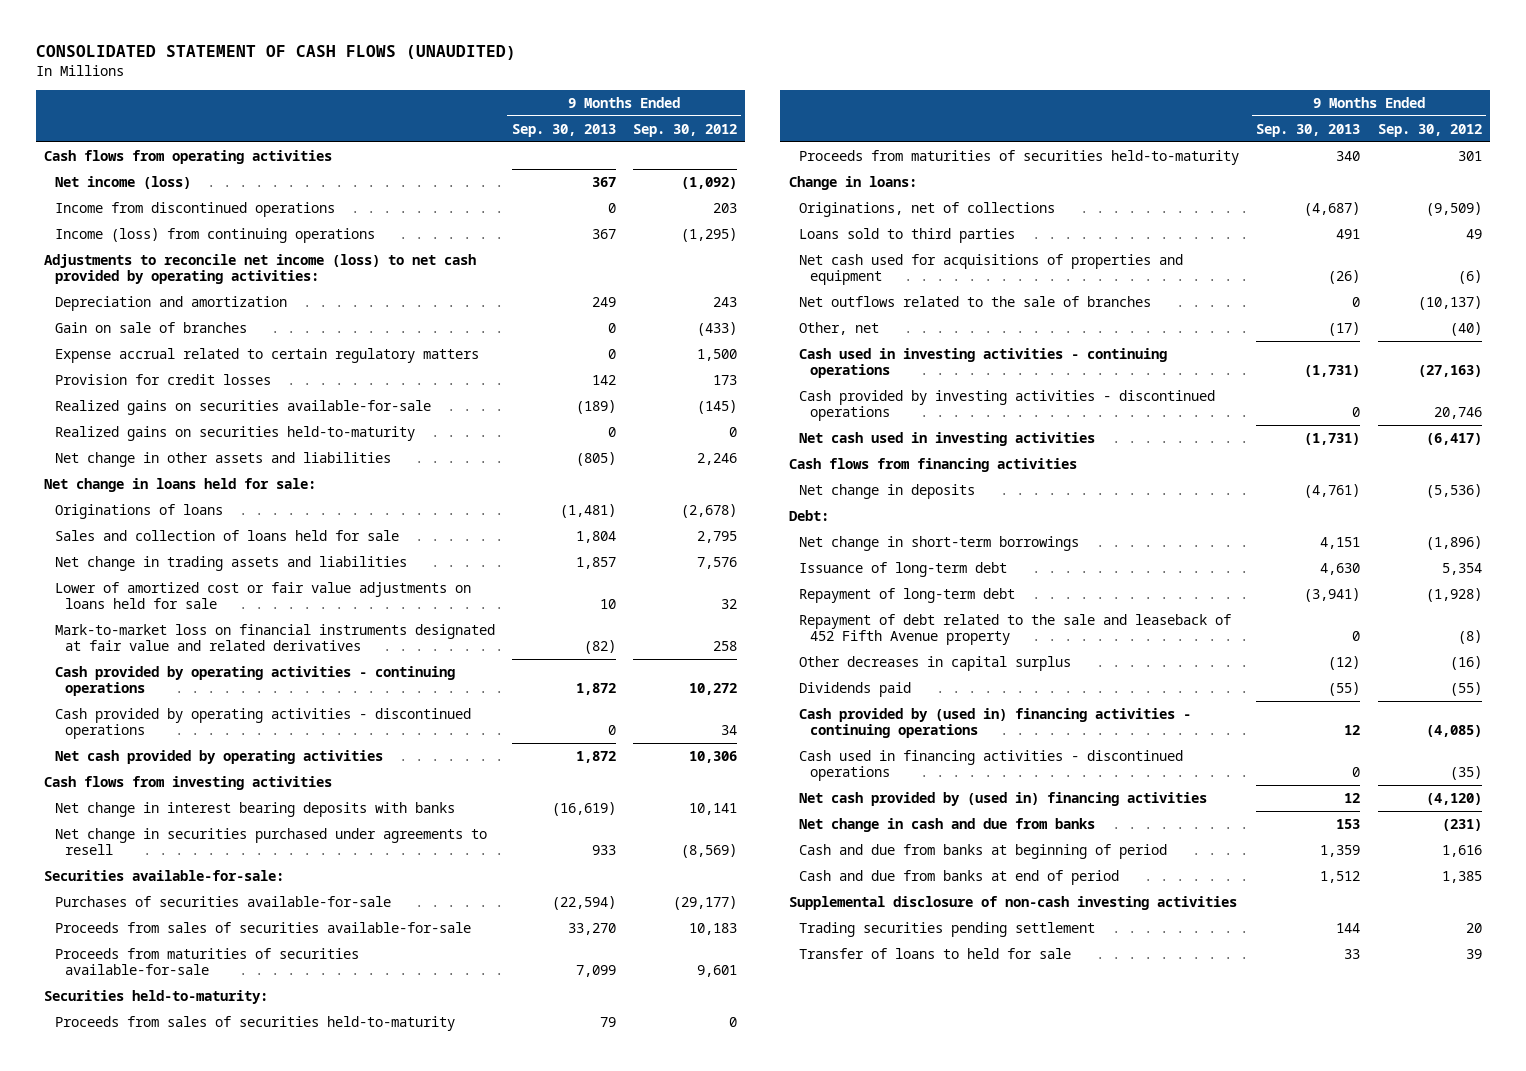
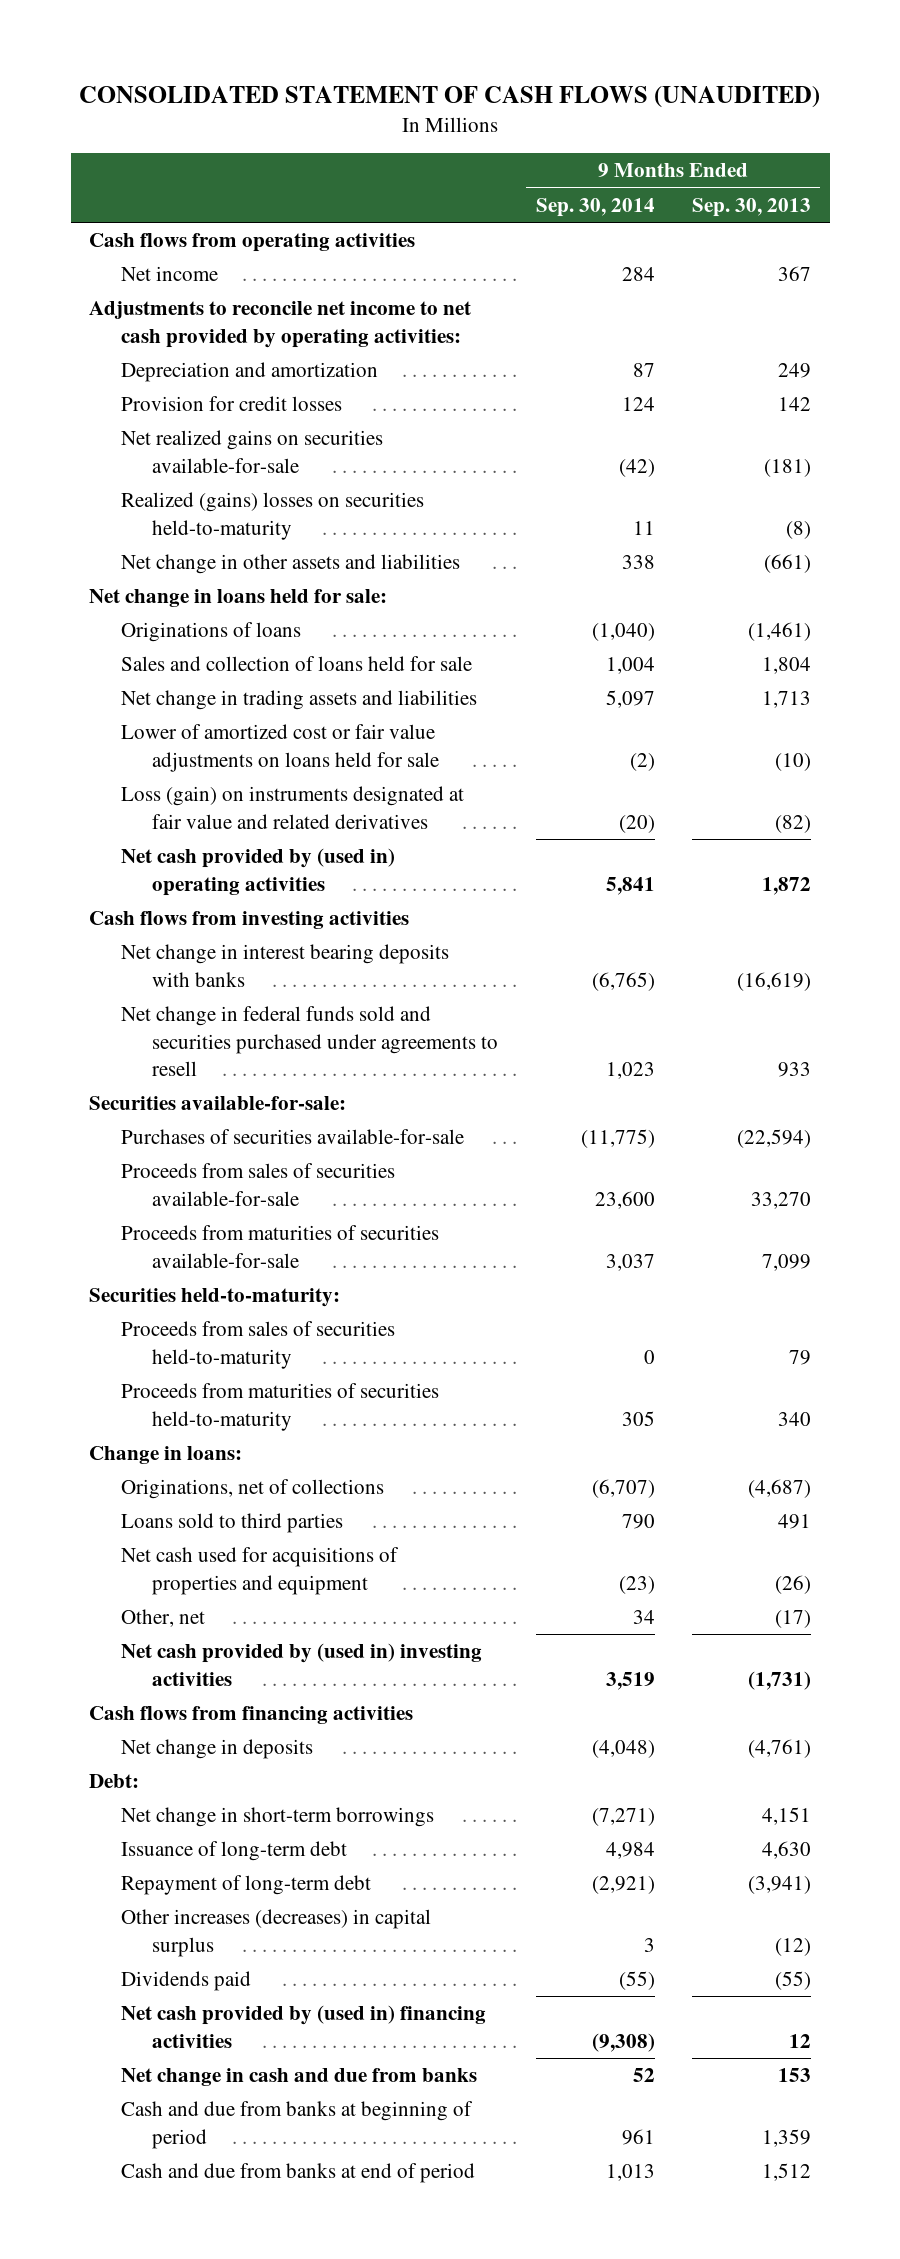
[632,123,737,137] Sep. 30, 2012 -> none
none -> [535,197,655,217] Sep. 30, 2014
[54,202,335,218] Income from discontinued operations -> none
[54,228,375,244] Income (loss) from continuing operations -> none
[54,176,191,190] Net income (loss) -> [120,266,218,282] Net income
[44,254,477,285] Adjustments to reconcile net income (loss) to net cash provided by operating activities: -> [89,301,472,348] Adjustments to reconcile net income to net cash provided by operating activities:
[54,322,247,334] Gain on sale of branches -> none
[54,348,479,364] Expense accrual related to certain regulatory matters -> none
[54,400,431,416] Realized gains on securities available-for-sale -> [120,430,383,473] Net realized gains on securities available-for-sale
[575,400,616,415] (189) -> [763,458,811,477] (181)
[54,426,415,442] Realized gains on securities held-to-maturity -> [120,492,424,540] Realized (gains) losses on securities held-to-maturity
[607,427,616,438] 0 -> [785,520,811,539] (8)
[575,452,616,467] (805) -> [763,554,811,574] (661)
[559,504,616,519] (1,481) -> [747,622,811,642] (1,461)
[54,666,455,697] Cash provided by operating activities - continuing operations -> none
[54,708,471,740] Cash provided by operating activities - discontinued operations -> none
[575,557,616,570] 1,857 -> [761,691,811,709] 1,713
[599,599,616,610] 10 -> [774,752,811,771] (10)
[54,624,495,652] Mark-to-market loss on financial instruments designated at fair value and related derivatives -> [120,786,464,829] Loss (gain) on instruments designated at fair value and related derivatives
[54,750,383,765] Net cash provided by operating activities -> [120,848,395,896] Net cash provided by (used in) operating activities
[54,828,487,856] Net change in securities purchased under agreements to resell -> [120,1006,499,1076] Net change in federal funds sold and securities purchased under agreements to resell
[799,296,1152,308] Net outflows related to the sale of branches -> none
[799,348,1168,379] Cash used in investing activities - continuing operations -> none
[799,390,1216,422] Cash provided by investing activities - discontinued operations -> none
[799,432,1096,447] Net cash used in investing activities -> [120,1643,482,1686] Net cash provided by (used in) investing activities
[799,614,1232,646] Repayment of debt related to the sale and leaseback of 452 Fifth Avenue property -> none
[799,656,1072,672] Other decreases in capital surplus -> [120,1909,431,1957] Other increases (decreases) in capital surplus
[799,708,1192,739] Cash provided by (used in) financing activities - continuing operations -> none
[799,750,1184,782] Cash used in financing activities - discontinued operations -> none
[788,896,1237,911] Supplemental disclosure of non-cash investing activities -> none
[799,922,1096,938] Trading securities pending settlement -> none
[799,948,1072,960] Transfer of loans to held for sale -> none

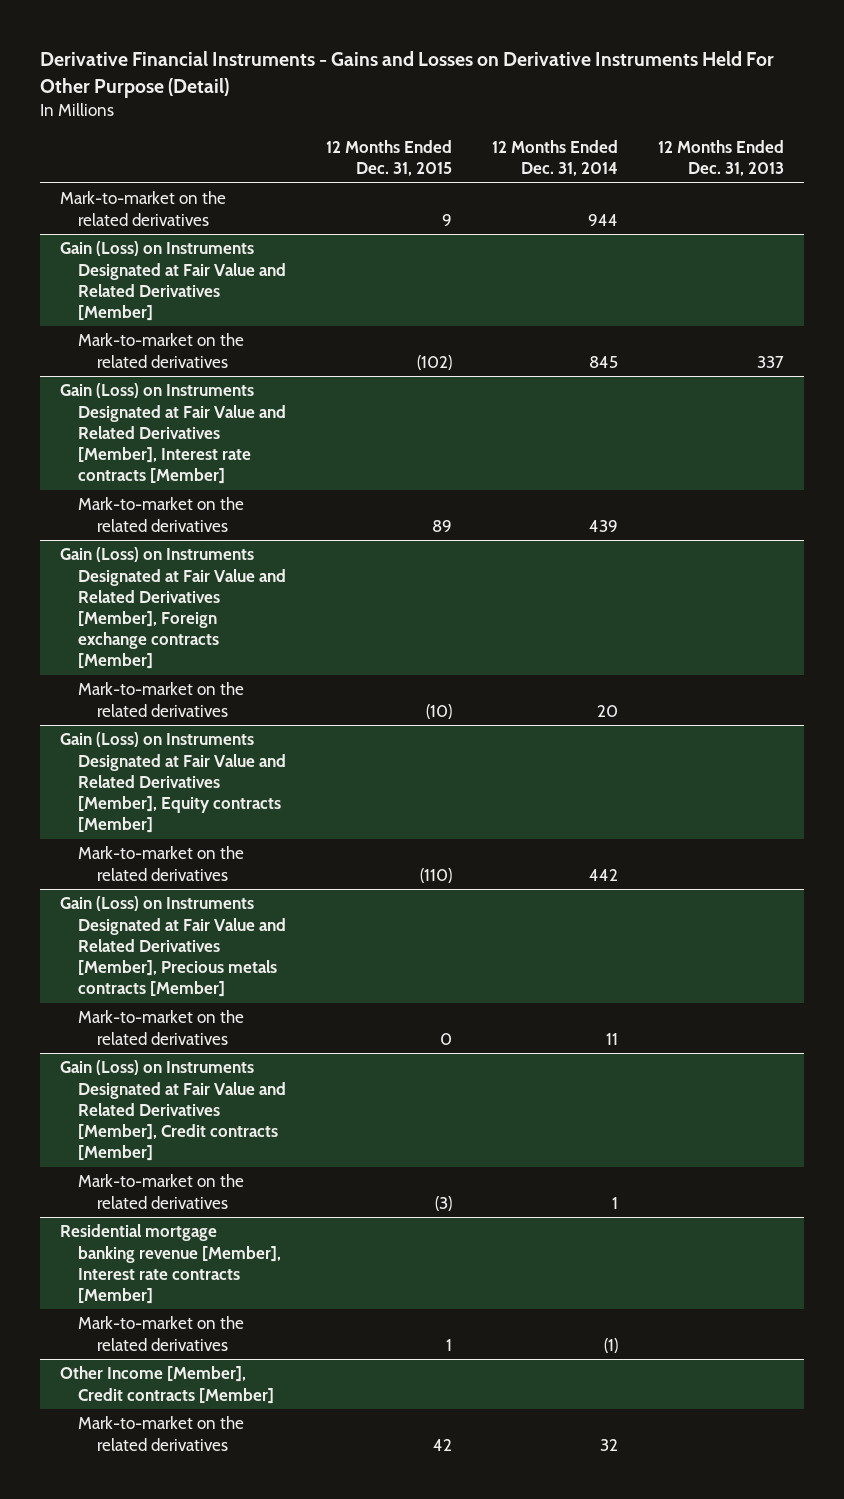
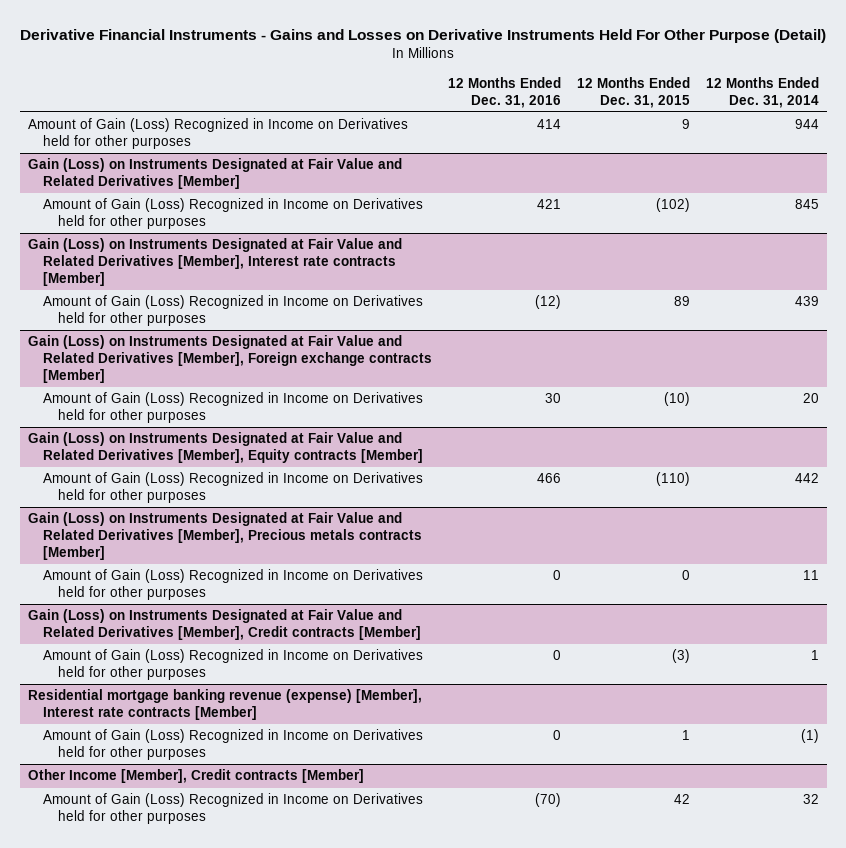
[658,140,785,177] 12 Months Ended Dec. 31, 2013 -> none
none -> [447,76,561,108] 12 Months Ended Dec. 31, 2016
[59,191,226,226] Mark-to-market on the related derivatives -> [27,118,408,150] Amount of Gain (Loss) Recognized in Income on Derivatives held for other purposes
[78,333,245,368] Mark-to-market on the related derivatives -> [42,198,423,230] Amount of Gain (Loss) Recognized in Income on Derivatives held for other purposes
[78,497,245,532] Mark-to-market on the related derivatives -> [42,295,423,327] Amount of Gain (Loss) Recognized in Income on Derivatives held for other purposes
[78,682,245,717] Mark-to-market on the related derivatives -> [42,392,423,424] Amount of Gain (Loss) Recognized in Income on Derivatives held for other purposes
[78,846,245,881] Mark-to-market on the related derivatives -> [42,472,423,504] Amount of Gain (Loss) Recognized in Income on Derivatives held for other purposes
[78,1010,245,1045] Mark-to-market on the related derivatives -> [42,569,423,601] Amount of Gain (Loss) Recognized in Income on Derivatives held for other purposes
[78,1174,245,1209] Mark-to-market on the related derivatives -> [42,649,423,681] Amount of Gain (Loss) Recognized in Income on Derivatives held for other purposes
[59,1224,282,1305] Residential mortgage banking revenue [Member], Interest rate contracts [Member] -> [27,689,422,721] Residential mortgage banking revenue (expense) [Member], Interest rate contracts [Member]
[78,1316,245,1351] Mark-to-market on the related derivatives -> [42,729,423,761] Amount of Gain (Loss) Recognized in Income on Derivatives held for other purposes
[78,1416,245,1451] Mark-to-market on the related derivatives -> [42,793,423,825] Amount of Gain (Loss) Recognized in Income on Derivatives held for other purposes

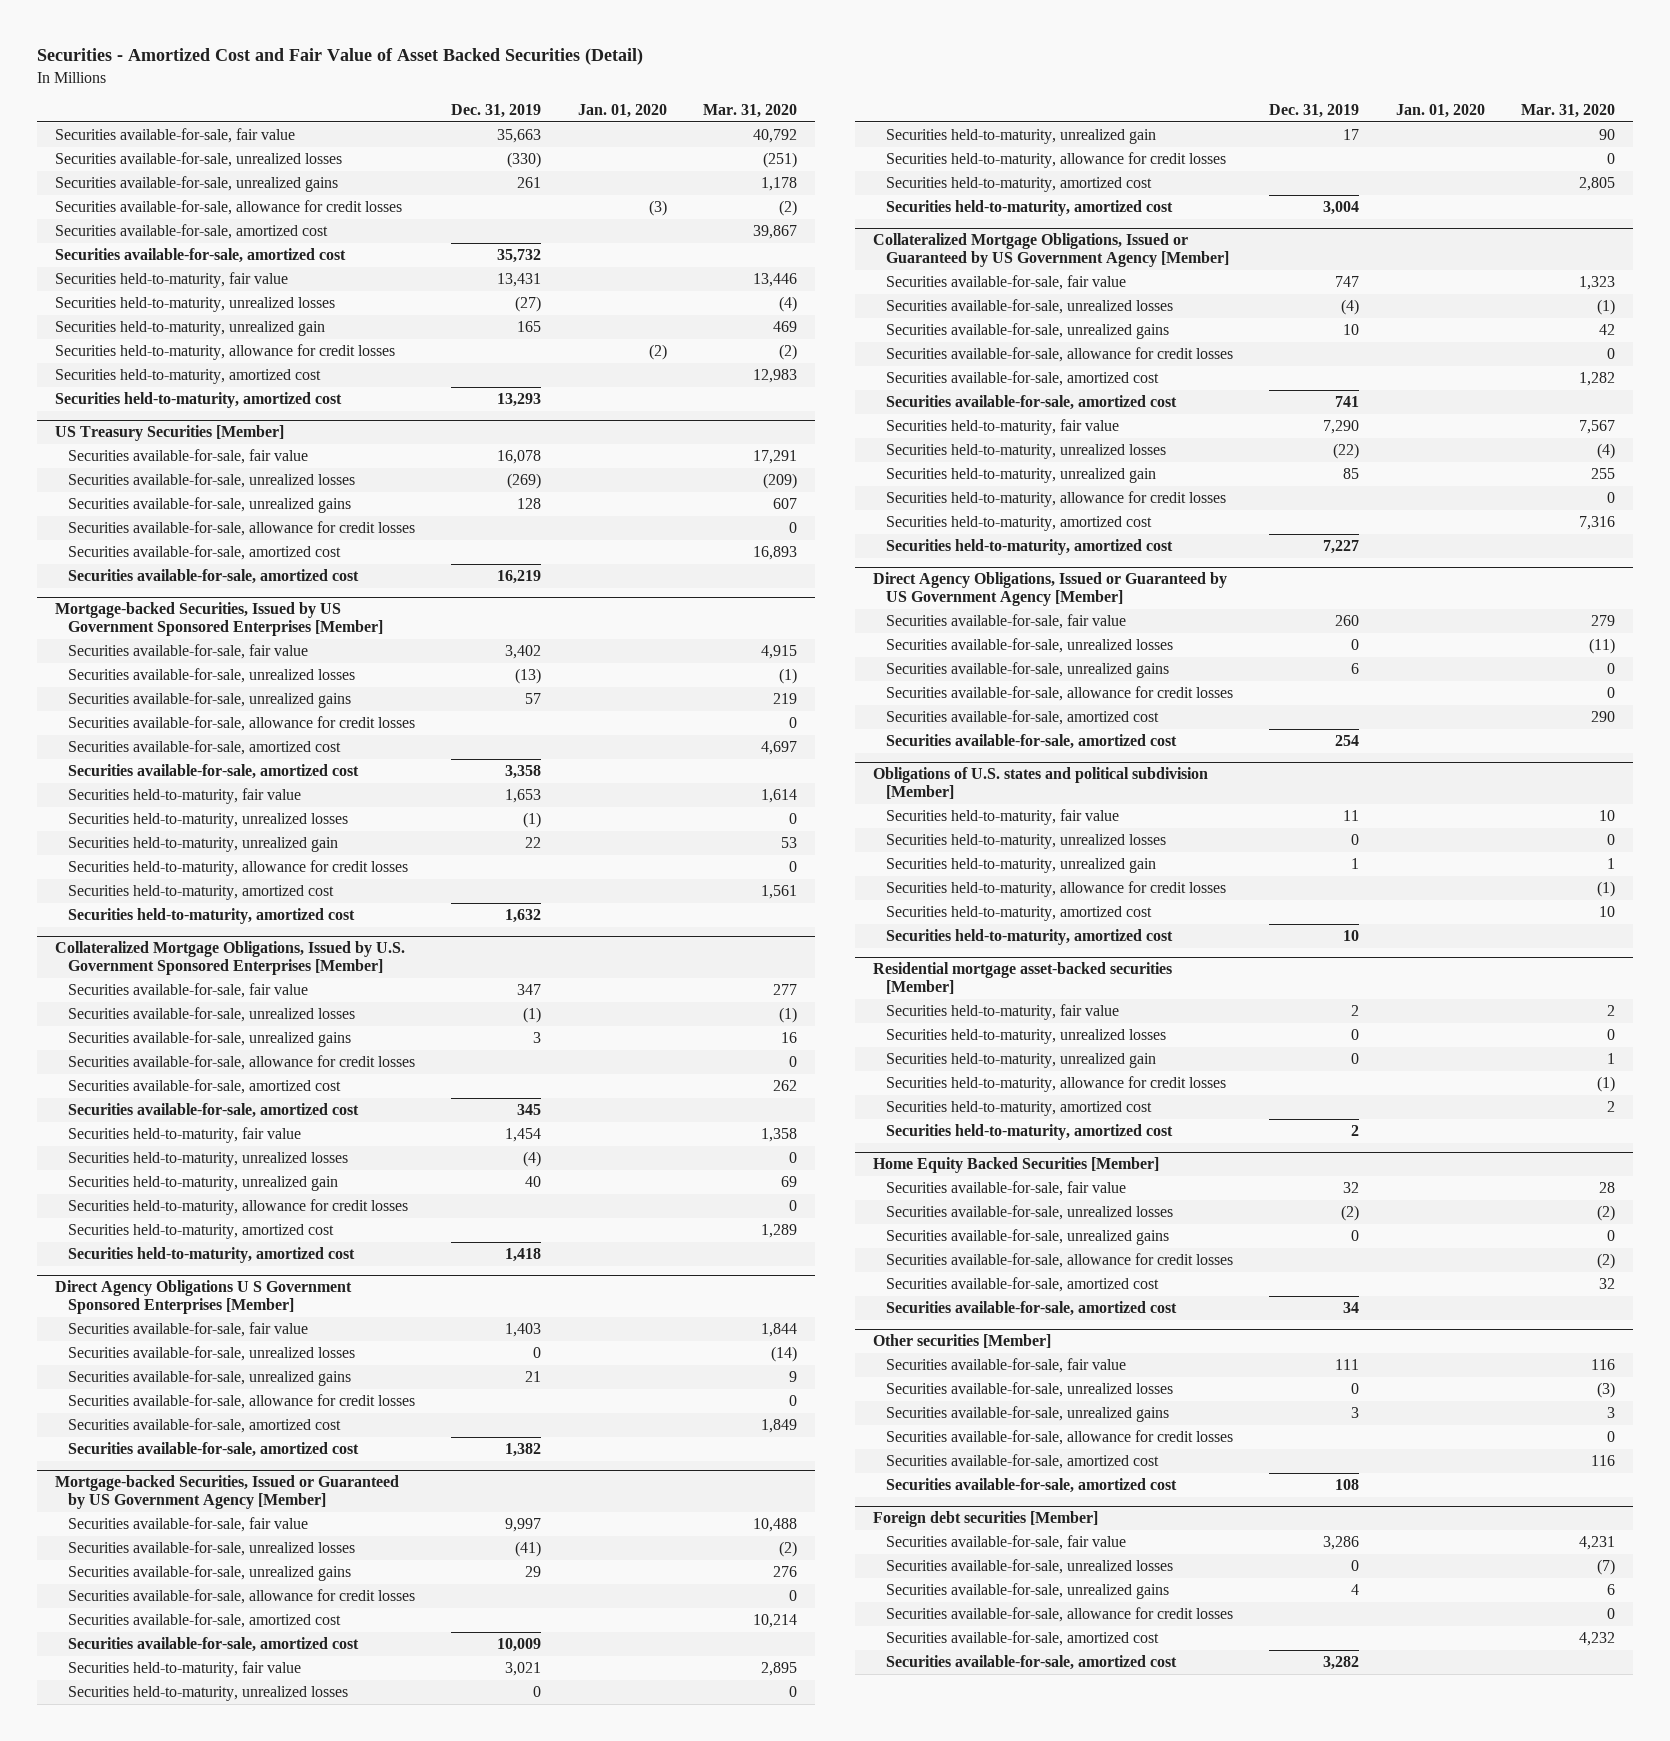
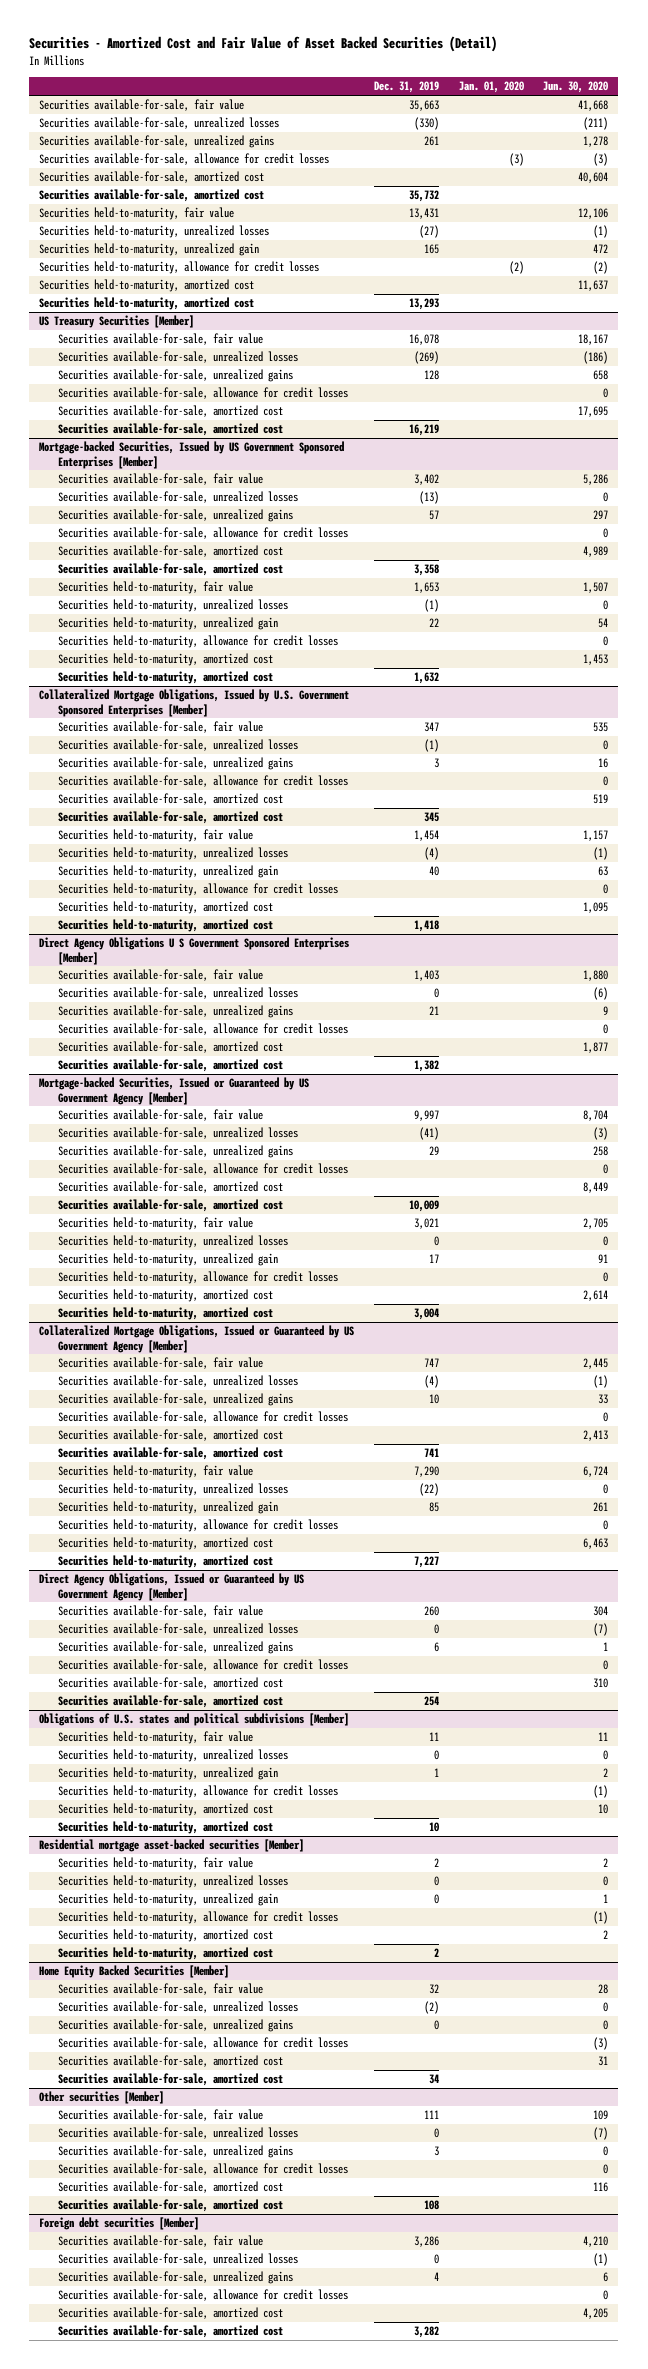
[703,104,798,119] Mar. 31, 2020 -> none
none -> [543,81,609,94] Jun. 30, 2020
[872,767,1208,800] Obligations of U.S. states and political subdivision [Member] -> [39,1713,350,1727] Obligations of U.S. states and political subdivisions [Member]

